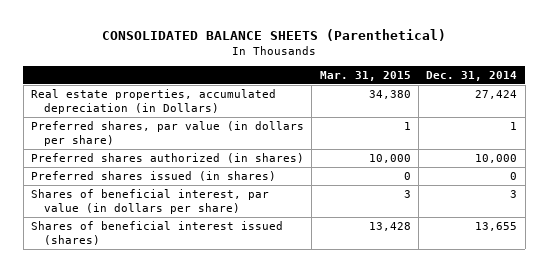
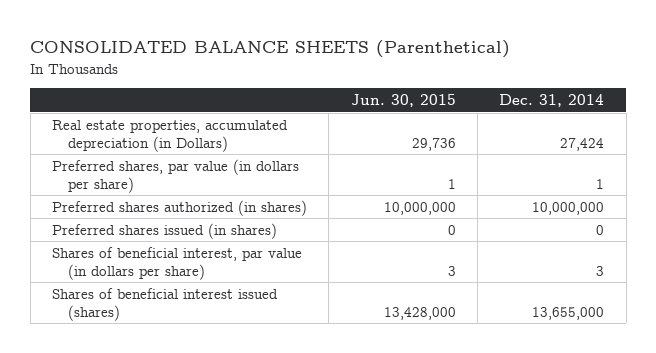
[319,71,411,82] Mar. 31, 2015 -> none
none -> [350,94,456,108] Jun. 30, 2015
[475,153,518,163] 10,000 -> [532,201,605,215] 10,000,000
[475,221,518,231] 13,655 -> [532,307,605,321] 13,655,000

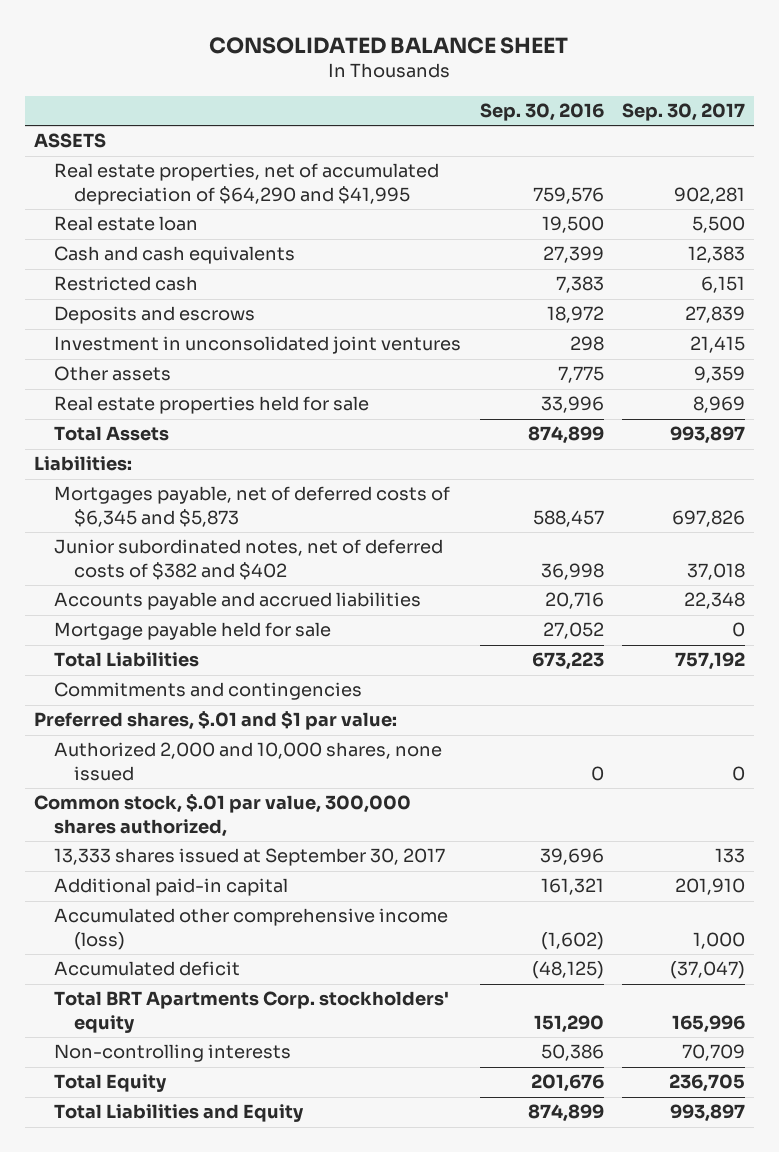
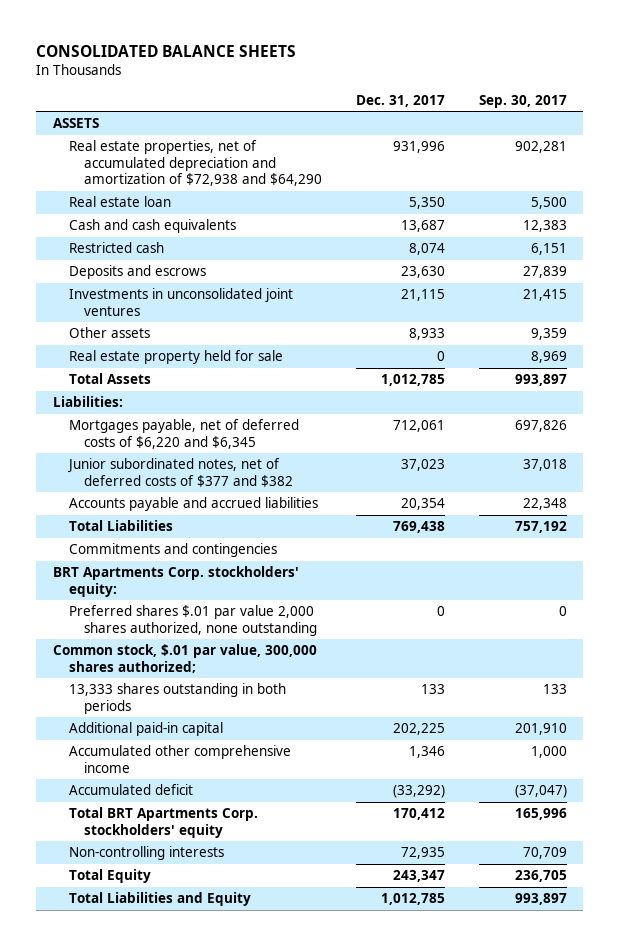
[209,36,569,54] CONSOLIDATED BALANCE SHEET -> [36,44,297,57] CONSOLIDATED BALANCE SHEETS
[479,103,604,122] Sep. 30, 2016 -> none
none -> [356,94,446,107] Dec. 31, 2017
[54,163,440,205] Real estate properties, net of accumulated depreciation of $64,290 and $41,995 -> [68,140,323,187] Real estate properties, net of accumulated depreciation and amortization of $72,938 and $64,290
[54,336,462,355] Investment in unconsolidated joint ventures -> [68,288,293,316] Investments in unconsolidated joint ventures
[54,396,370,415] Real estate properties held for sale -> [68,350,283,365] Real estate property held for sale
[54,486,451,527] Mortgages payable, net of deferred costs of $6,345 and $5,873 -> [68,419,299,449] Mortgages payable, net of deferred costs of $6,220 and $6,345
[54,539,444,580] Junior subordinated notes, net of deferred costs of $382 and $402 -> [66,458,294,487] Junior subordinated notes, net of deferred costs of $377 and $382
[54,622,332,641] Mortgage payable held for sale -> none
[34,711,398,731] Preferred shares, $.01 and $1 par value: -> none
none -> [52,566,299,597] BRT Apartments Corp. stockholders' equity:
[54,742,443,781] Authorized 2,000 and 10,000 shares, none issued -> [68,605,318,636] Preferred shares $.01 par value 2,000 shares authorized, none outstanding
[34,794,412,837] Common stock, $.01 par value, 300,000 shares authorized, -> [52,644,317,673] Common stock, $.01 par value, 300,000 shares authorized;
[54,848,446,867] 13,333 shares issued at September 30, 2017 -> [68,683,286,714] 13,333 shares outstanding in both periods
[54,908,449,950] Accumulated other comprehensive income (loss) -> [68,745,291,773] Accumulated other comprehensive income

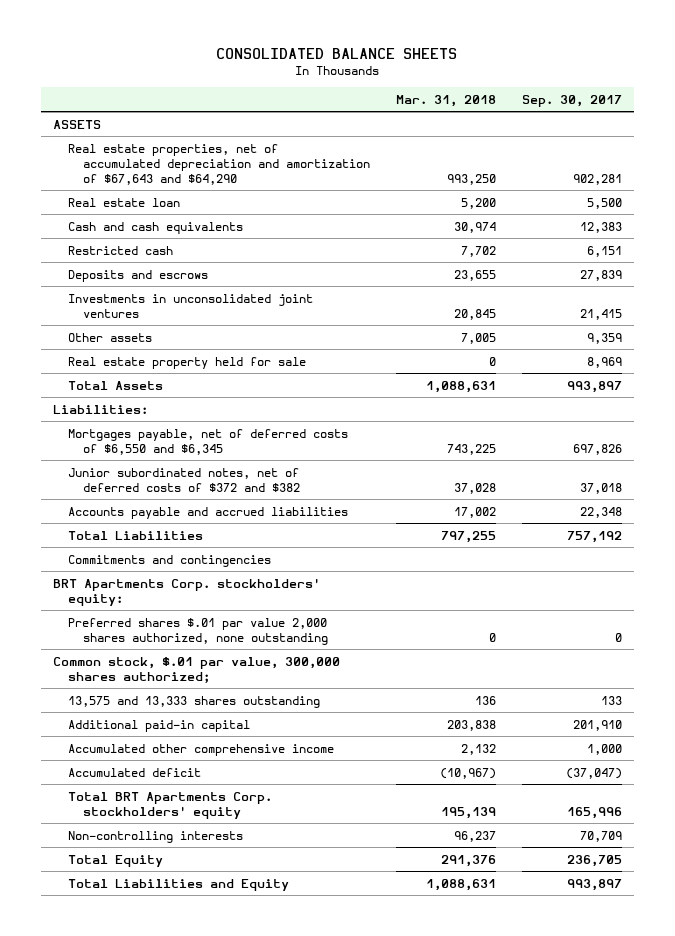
[356,94,446,107] Dec. 31, 2017 -> none
none -> [395,94,496,107] Mar. 31, 2018
[68,140,323,187] Real estate properties, net of accumulated depreciation and amortization of $72,938 and $64,290 -> [68,143,370,185] Real estate properties, net of accumulated depreciation and amortization of $67,643 and $64,290
[68,419,299,449] Mortgages payable, net of deferred costs of $6,220 and $6,345 -> [68,428,349,455] Mortgages payable, net of deferred costs of $6,550 and $6,345
[66,458,294,487] Junior subordinated notes, net of deferred costs of $377 and $382 -> [68,467,300,492] Junior subordinated notes, net of deferred costs of $372 and $382
[68,683,286,714] 13,333 shares outstanding in both periods -> [68,695,321,708] 13,575 and 13,333 shares outstanding

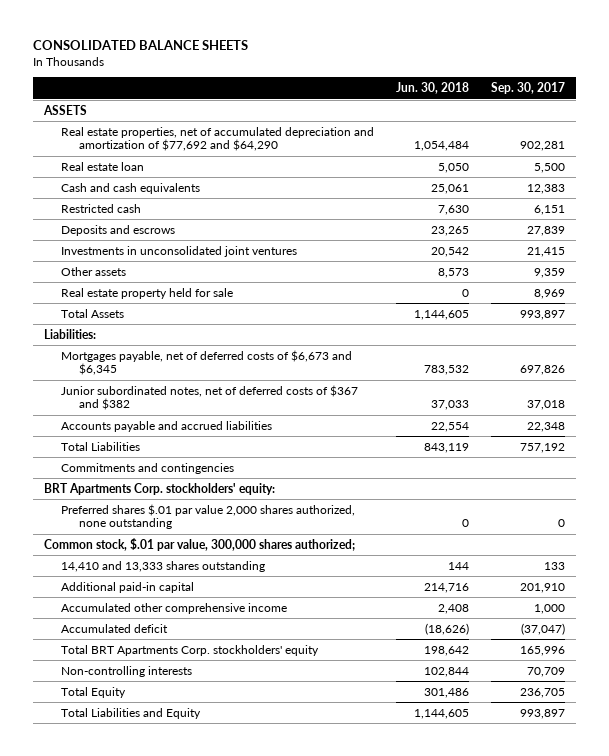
[395,94,496,107] Mar. 31, 2018 -> none
none -> [396,82,470,95] Jun. 30, 2018
[68,143,370,185] Real estate properties, net of accumulated depreciation and amortization of $67,643 and $64,290 -> [61,126,375,152] Real estate properties, net of accumulated depreciation and amortization of $77,692 and $64,290
[68,428,349,455] Mortgages payable, net of deferred costs of $6,550 and $6,345 -> [61,349,353,376] Mortgages payable, net of deferred costs of $6,673 and $6,345
[68,467,300,492] Junior subordinated notes, net of deferred costs of $372 and $382 -> [61,384,359,411] Junior subordinated notes, net of deferred costs of $367 and $382
[68,695,321,708] 13,575 and 13,333 shares outstanding -> [61,560,266,572] 14,410 and 13,333 shares outstanding

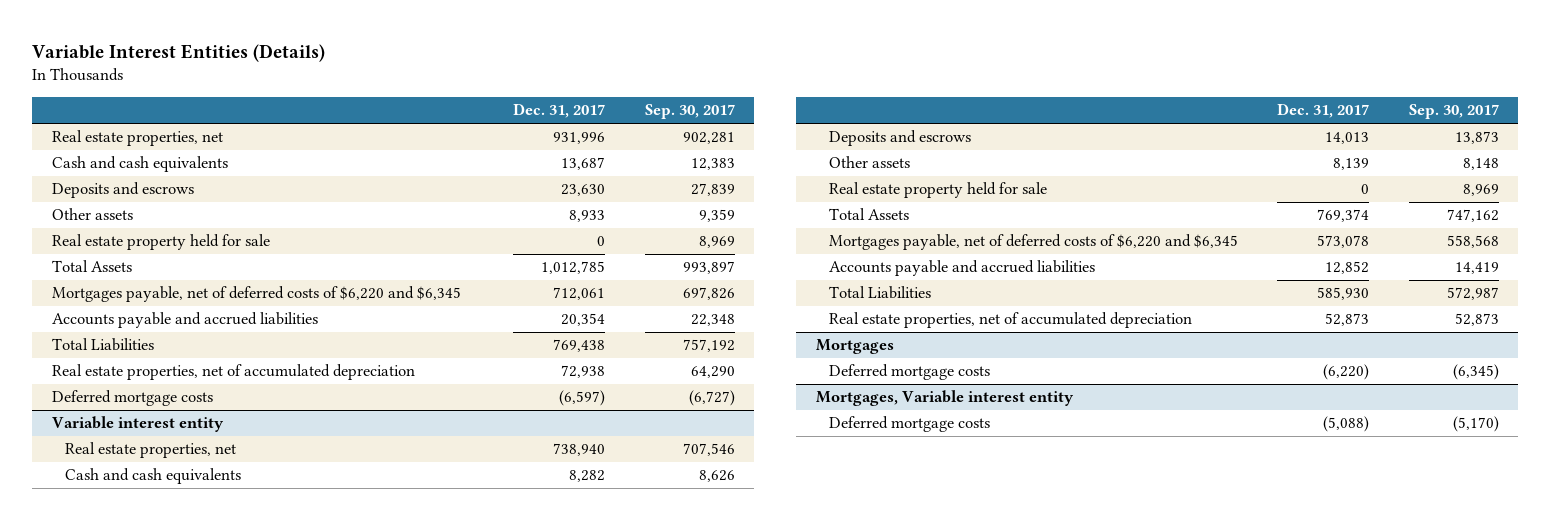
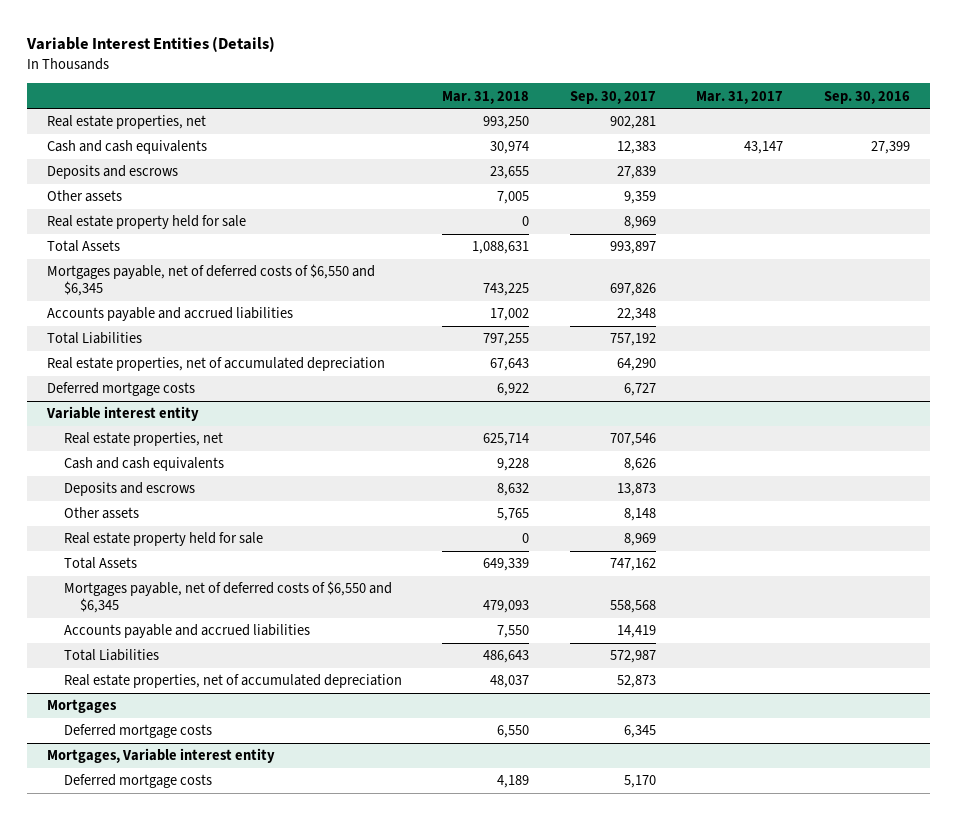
[513,103,606,119] Dec. 31, 2017 -> none
none -> [442,90,530,104] Mar. 31, 2018
none -> [696,90,784,104] Mar. 31, 2017
none -> [823,90,910,104] Sep. 30, 2016
[51,286,461,303] Mortgages payable, net of deferred costs of $6,220 and $6,345 -> [47,264,376,297] Mortgages payable, net of deferred costs of $6,550 and $6,345
[688,390,735,407] (6,727) -> [623,383,656,397] 6,727
[829,234,1239,251] Mortgages payable, net of deferred costs of $6,220 and $6,345 -> [63,581,392,614] Mortgages payable, net of deferred costs of $6,550 and $6,345
[1452,364,1499,381] (6,345) -> [623,725,656,739] 6,345
[1452,416,1499,433] (5,170) -> [623,775,656,789] 5,170

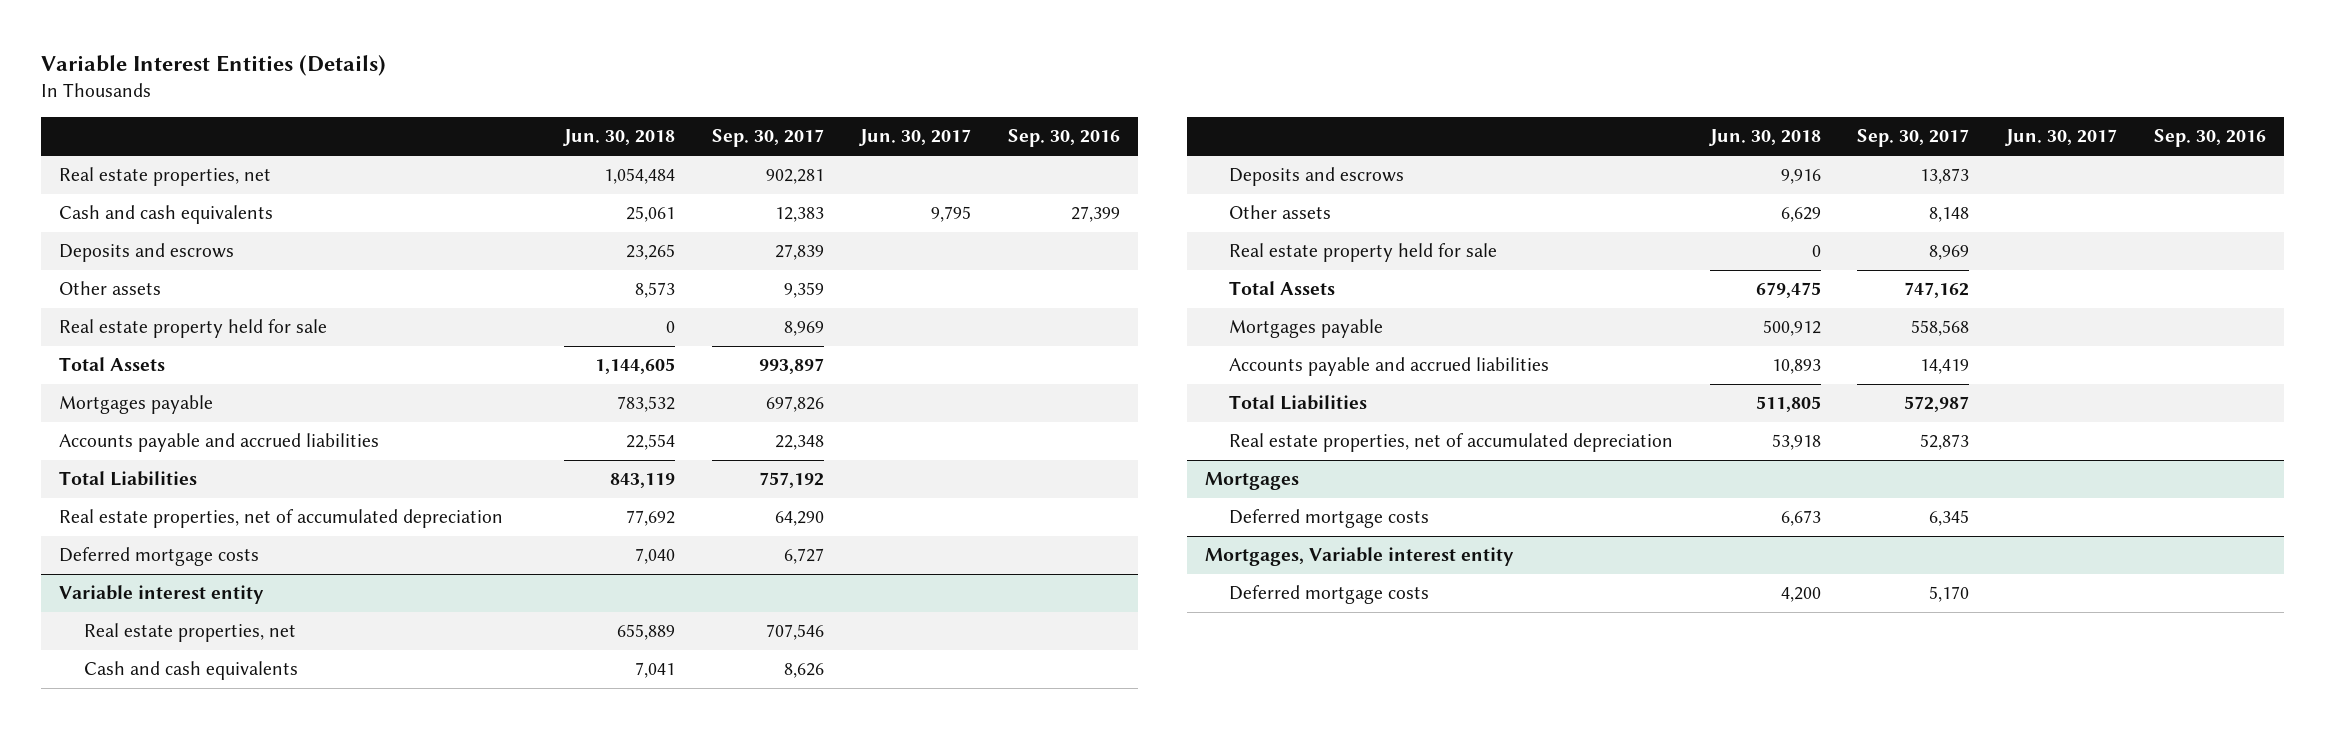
[442,90,530,104] Mar. 31, 2018 -> none
[696,90,784,104] Mar. 31, 2017 -> none
none -> [563,129,676,147] Jun. 30, 2018
none -> [859,129,972,147] Jun. 30, 2017
[47,264,376,297] Mortgages payable, net of deferred costs of $6,550 and $6,345 -> [59,395,214,415] Mortgages payable
[63,581,392,614] Mortgages payable, net of deferred costs of $6,550 and $6,345 -> [1229,319,1384,339] Mortgages payable

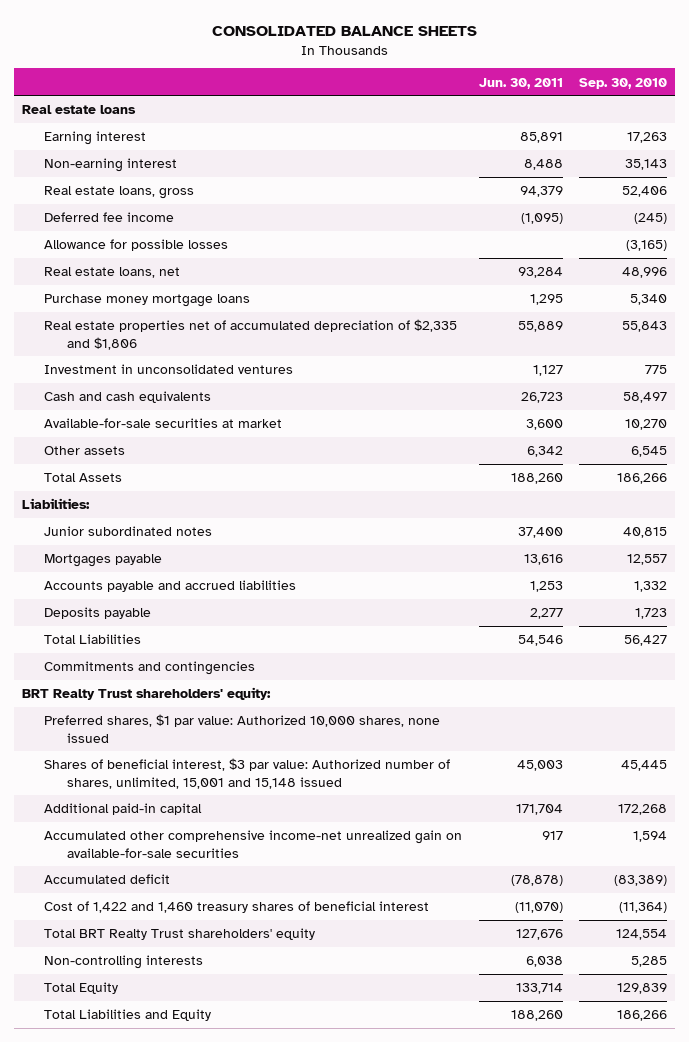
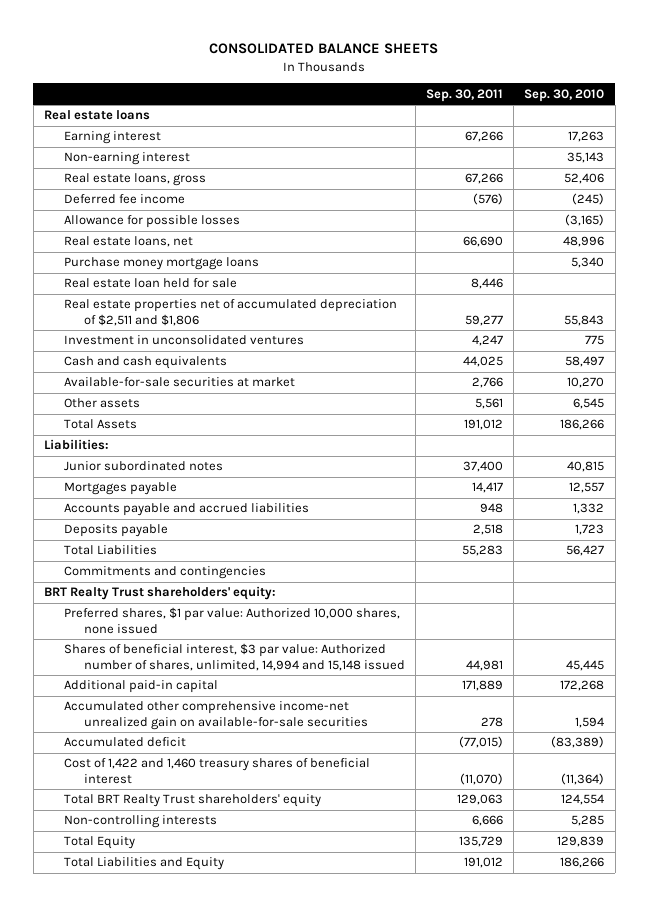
[478,77,563,89] Jun. 30, 2011 -> none
none -> [426,88,504,102] Sep. 30, 2011
none -> [63,278,237,289] Real estate loan held for sale
[44,319,458,350] Real estate properties net of accumulated depreciation of $2,335 and $1,806 -> [63,299,397,326] Real estate properties net of accumulated depreciation of $2,511 and $1,806
[44,758,451,789] Shares of beneficial interest, $3 par value: Authorized number of shares, unlimited, 15,001 and 15,148 issued -> [63,643,405,671] Shares of beneficial interest, $3 par value: Authorized number of shares, unlimited, 14,994 and 15,148 issued

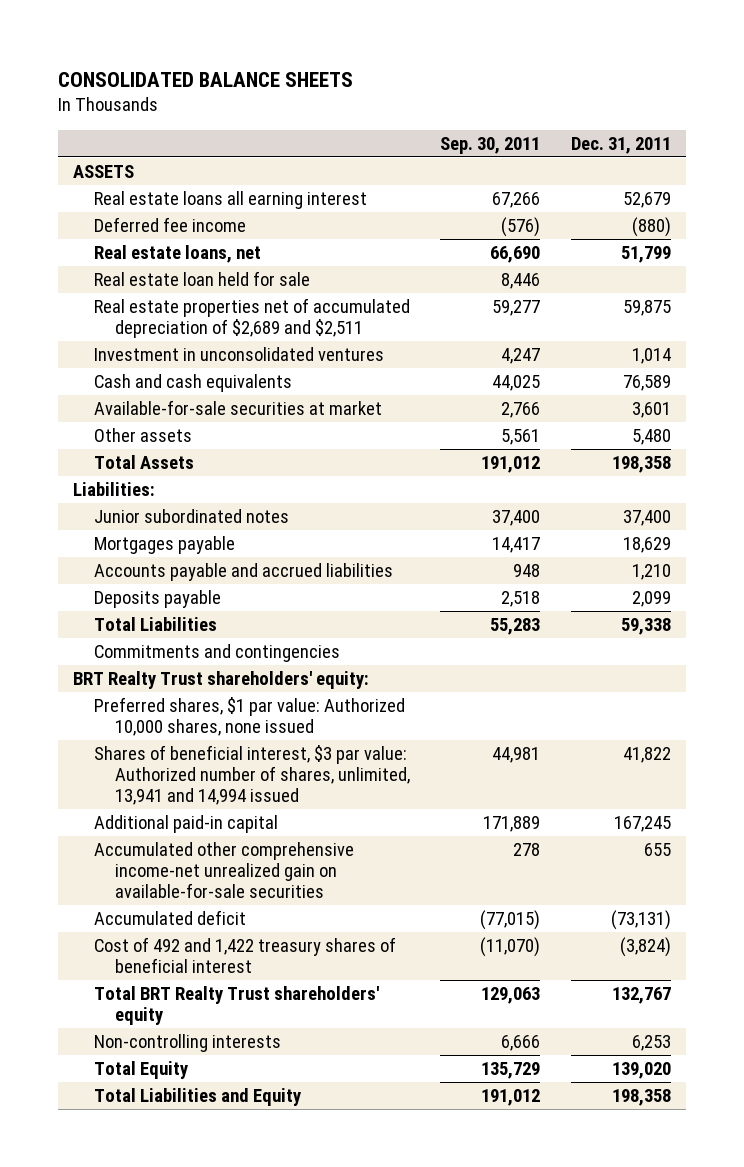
[524,88,605,102] Sep. 30, 2010 -> none
none -> [570,136,671,154] Dec. 31, 2011
[43,110,150,121] Real estate loans -> none
[63,152,190,166] Non-earning interest -> none
[63,173,206,187] Real estate loans, gross -> none
none -> [73,164,135,178] ASSETS
[63,131,161,145] Earning interest -> [93,190,367,209] Real estate loans all earning interest
[63,215,240,229] Allowance for possible losses -> none
[63,257,259,271] Purchase money mortgage loans -> none
[63,299,397,326] Real estate properties net of accumulated depreciation of $2,511 and $1,806 -> [93,297,410,339] Real estate properties net of accumulated depreciation of $2,689 and $2,511
[63,643,405,671] Shares of beneficial interest, $3 par value: Authorized number of shares, unlimited, 14,994 and 15,148 issued -> [93,744,410,806] Shares of beneficial interest, $3 par value: Authorized number of shares, unlimited, 13,941 and 14,994 issued
[63,758,370,784] Cost of 1,422 and 1,460 treasury shares of beneficial interest -> [93,936,396,974] Cost of 492 and 1,422 treasury shares of beneficial interest

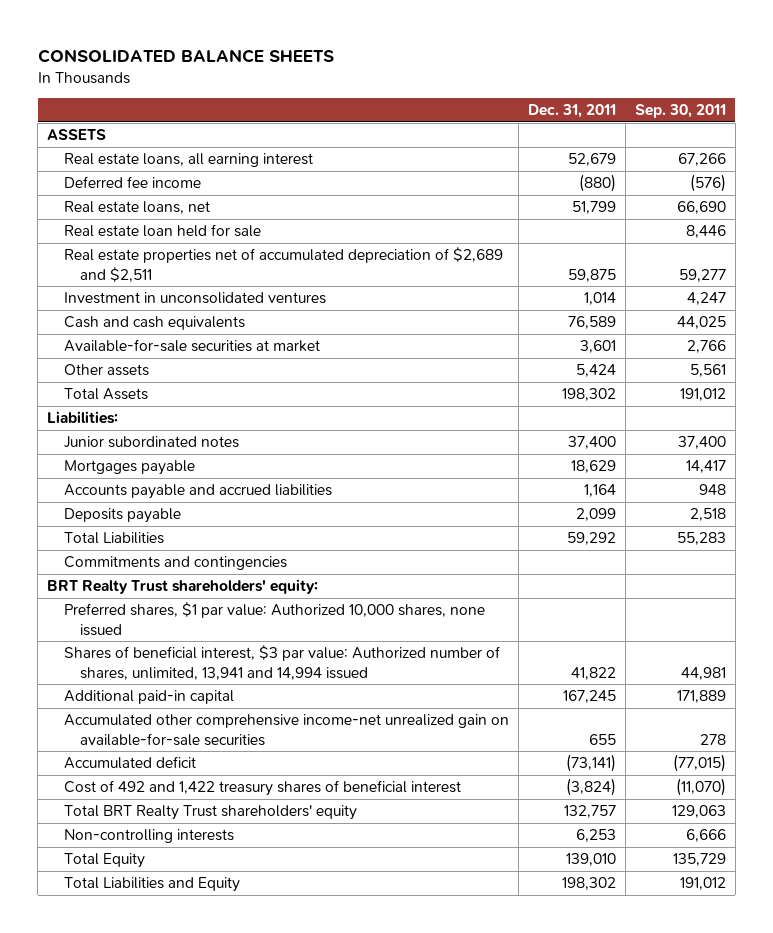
[93,190,367,209] Real estate loans all earning interest -> [63,153,313,168] Real estate loans, all earning interest
[631,428,671,445] 5,480 -> [575,364,616,378] 5,424
[611,455,671,473] 198,358 -> [561,388,616,402] 198,302
[631,563,671,580] 1,210 -> [583,484,616,498] 1,164
[620,617,671,635] 59,338 -> [566,532,616,546] 59,292
[610,909,671,930] (73,131) -> [565,754,616,773] (73,141)
[611,986,671,1004] 132,767 -> [563,805,616,819] 132,757
[611,1061,671,1079] 139,020 -> [565,853,616,867] 139,010
[611,1088,671,1106] 198,358 -> [561,877,616,891] 198,302

